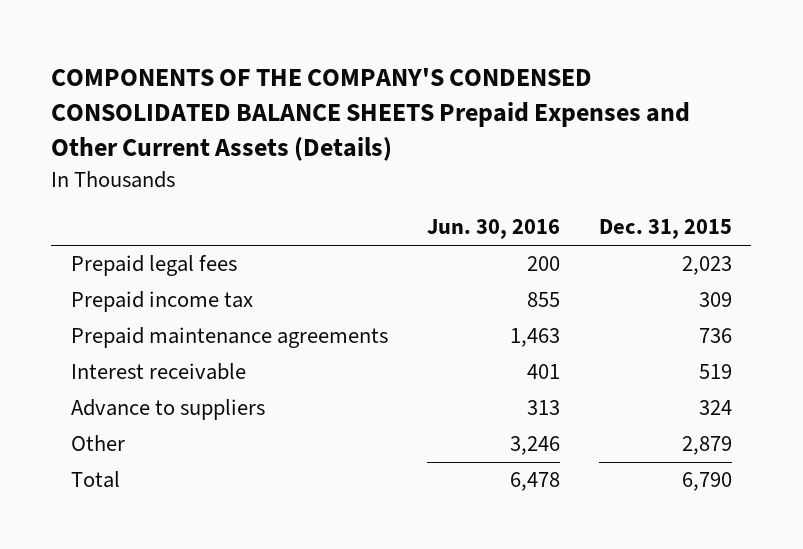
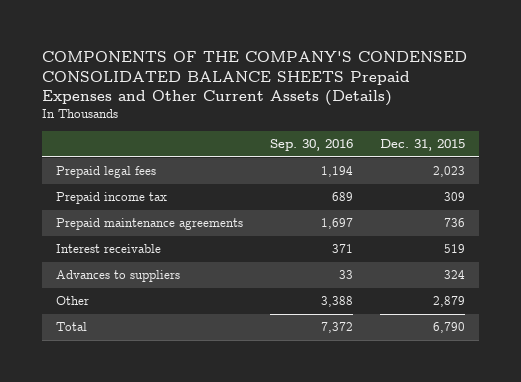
[426,219,560,240] Jun. 30, 2016 -> none
none -> [270,139,354,152] Sep. 30, 2016
[70,399,265,421] Advance to suppliers -> [56,270,181,283] Advances to suppliers

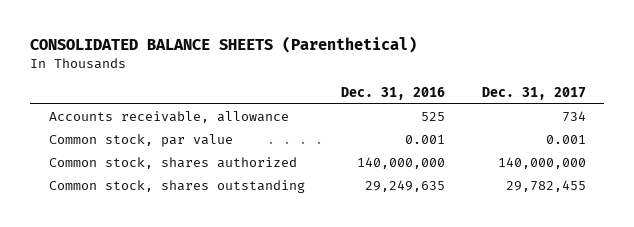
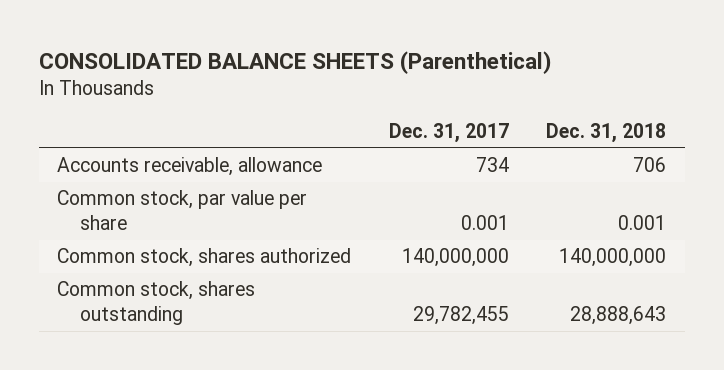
[341,86,446,100] Dec. 31, 2016 -> none
none -> [546,122,667,143] Dec. 31, 2018
[48,134,233,148] Common stock, par value -> [57,190,308,231] Common stock, par value per share

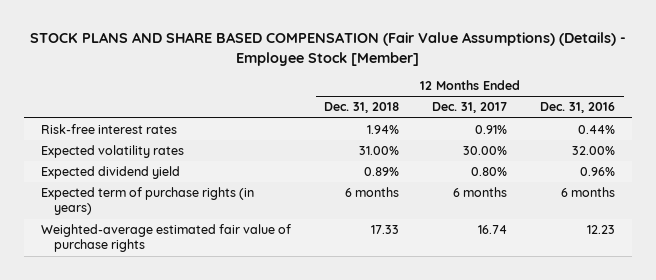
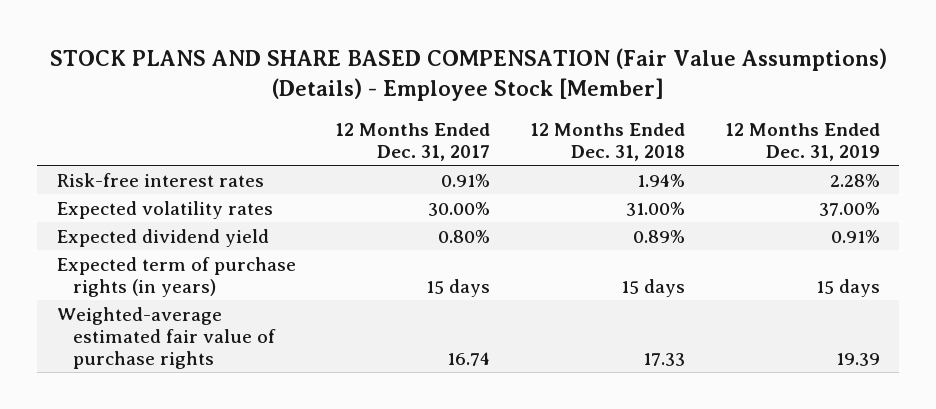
[540,102,616,114] Dec. 31, 2016 -> none
none -> [724,122,880,161] 12 Months Ended Dec. 31, 2019
[344,187,399,198] 6 months -> [620,278,685,297] 15 days
[453,187,508,198] 6 months -> [426,278,491,297] 15 days

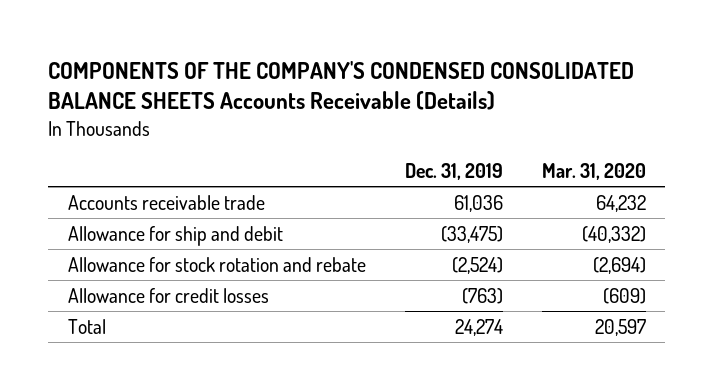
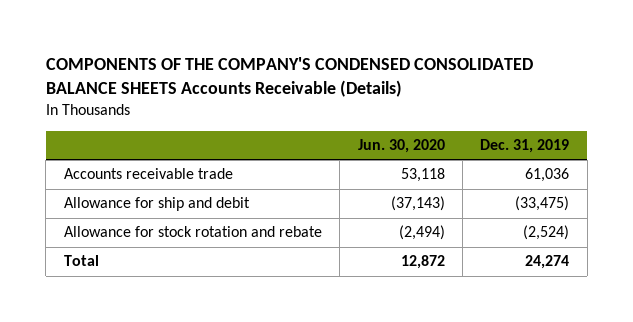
[541,162,646,180] Mar. 31, 2020 -> none
none -> [357,139,445,154] Jun. 30, 2020
[67,287,269,303] Allowance for credit losses -> none

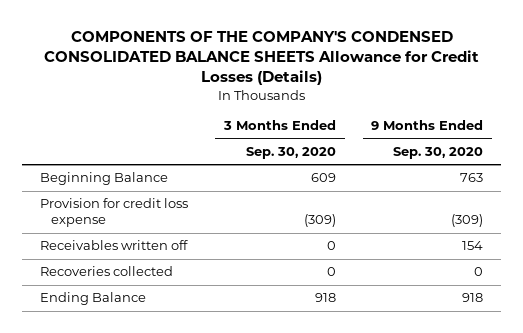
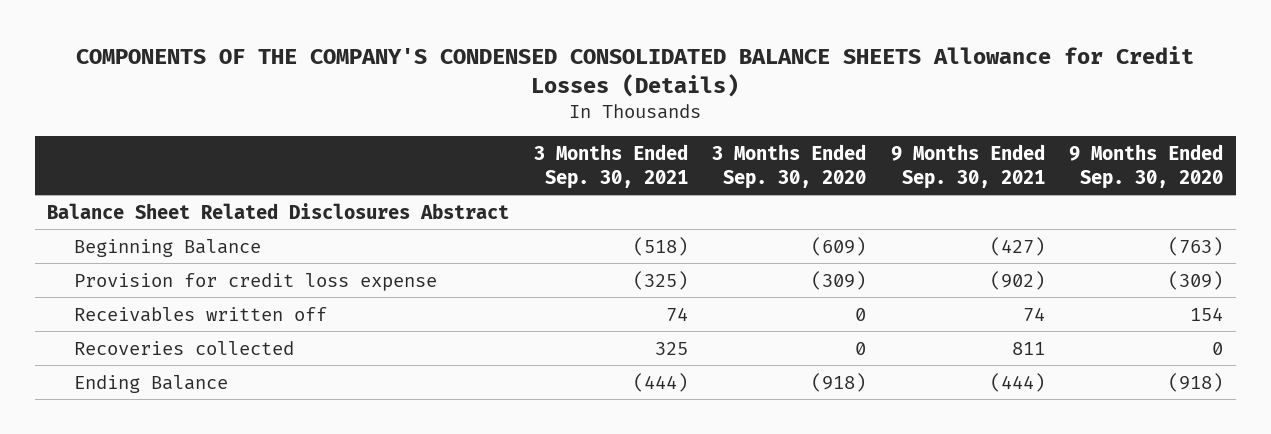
none -> [533,143,688,189] 3 Months Ended Sep. 30, 2021
none -> [890,143,1045,189] 9 Months Ended Sep. 30, 2021
none -> [47,202,510,219] Balance Sheet Related Disclosures Abstract
[310,173,336,183] 609 -> [811,236,867,256] (609)
[460,173,484,183] 763 -> [1168,236,1224,256] (763)
[314,293,336,303] 918 -> [811,372,867,392] (918)
[462,293,484,303] 918 -> [1168,372,1224,392] (918)

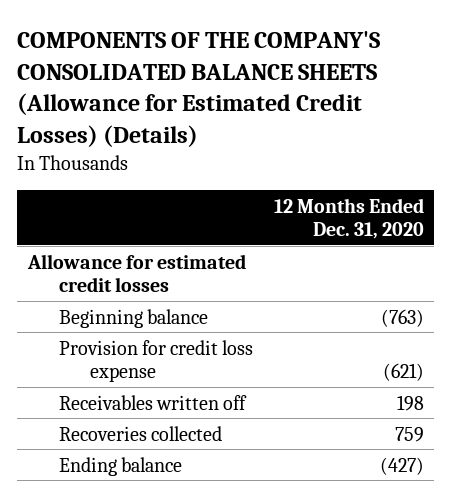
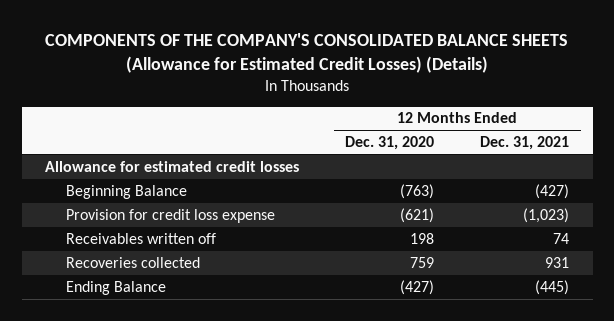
none -> [480,136,570,151] Dec. 31, 2021
[58,308,208,328] Beginning balance -> [65,184,187,199] Beginning Balance
[58,456,182,476] Ending balance -> [65,280,166,295] Ending Balance

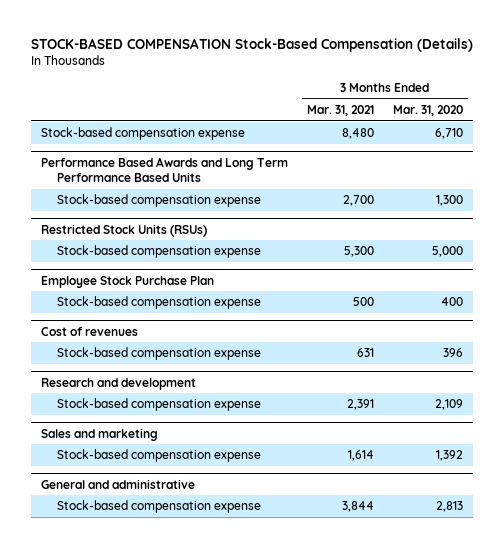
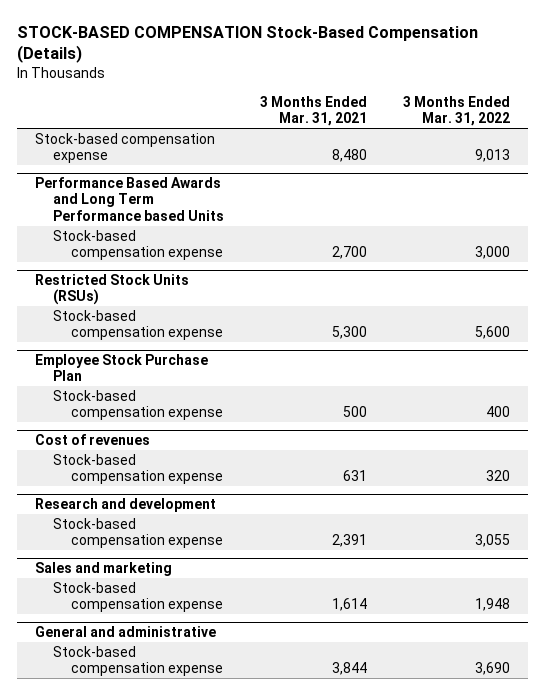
[393,104,464,116] Mar. 31, 2020 -> none
none -> [402,95,510,126] 3 Months Ended Mar. 31, 2022
[40,156,288,183] Performance Based Awards and Long Term Performance Based Units -> [34,177,224,221] Performance Based Awards and Long Term Performance based Units

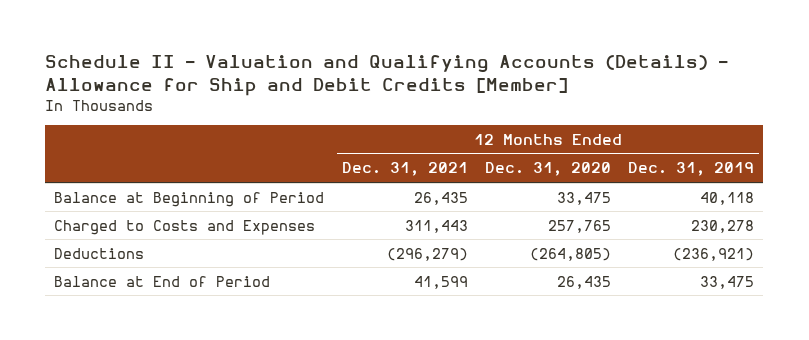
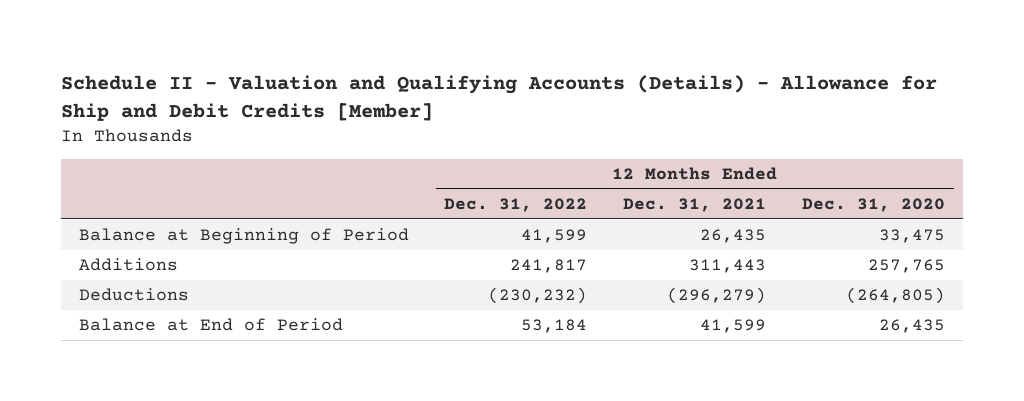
[628,162,755,177] Dec. 31, 2019 -> none
none -> [444,198,588,213] Dec. 31, 2022
[54,219,316,235] Charged to Costs and Expenses -> [78,258,178,272] Additions

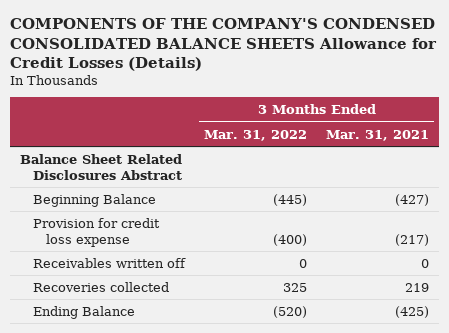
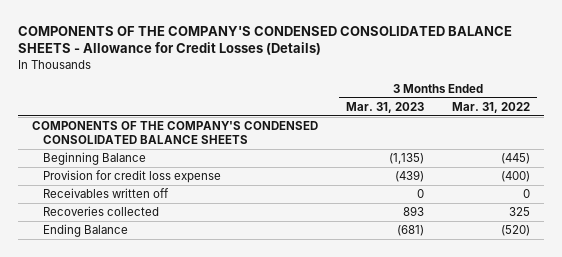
[10,18,438,72] COMPONENTS OF THE COMPANY'S CONDENSED CONSOLIDATED BALANCE SHEETS Allowance for Credit Losses (Details) -> [18,25,513,56] COMPONENTS OF THE COMPANY'S CONDENSED CONSOLIDATED BALANCE SHEETS - Allowance for Credit Losses (Details)
[326,129,430,141] Mar. 31, 2021 -> none
none -> [346,101,425,113] Mar. 31, 2023
[19,153,182,180] Balance Sheet Related Disclosures Abstract -> [32,120,319,145] COMPONENTS OF THE COMPANY'S CONDENSED CONSOLIDATED BALANCE SHEETS

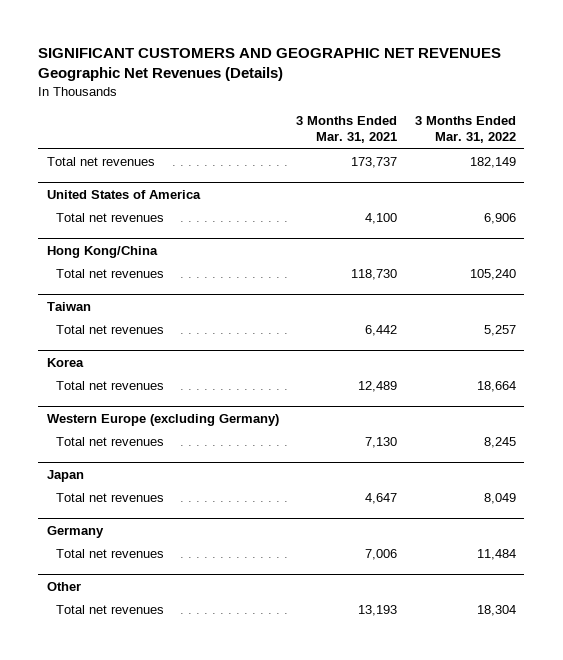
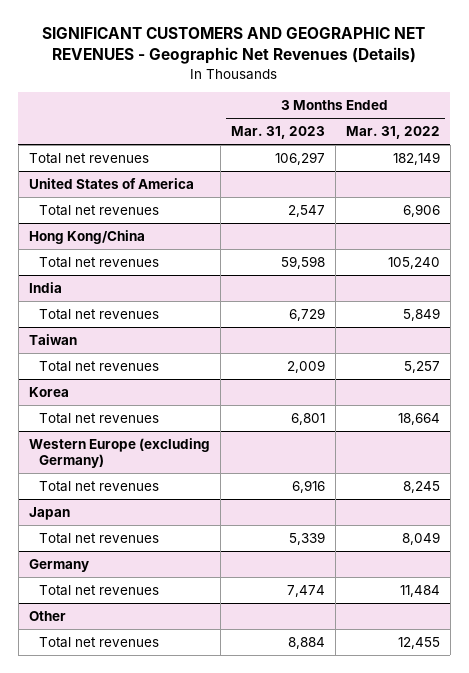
[38,48,502,82] SIGNIFICANT CUSTOMERS AND GEOGRAPHIC NET REVENUES Geographic Net Revenues (Details) -> [42,27,426,65] SIGNIFICANT CUSTOMERS AND GEOGRAPHIC NET REVENUES - Geographic Net Revenues (Details)
[296,115,398,144] 3 Months Ended Mar. 31, 2021 -> none
none -> [230,126,325,140] Mar. 31, 2023
none -> [28,281,62,293] India
none -> [39,308,160,320] Total net revenues
[476,605,516,617] 18,304 -> [397,636,440,649] 12,455

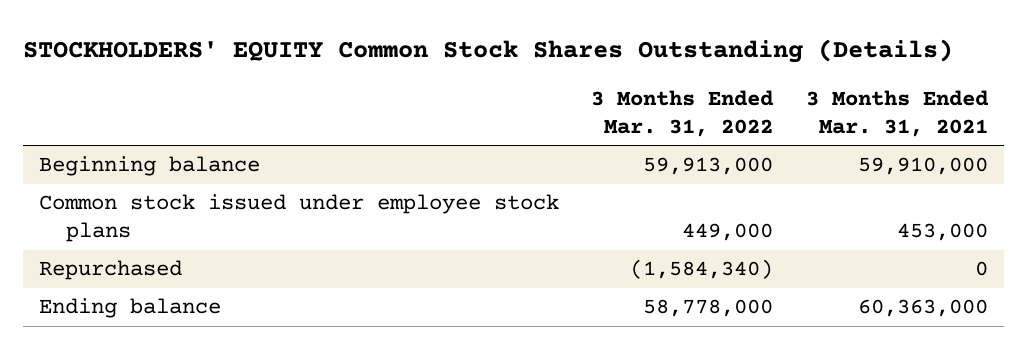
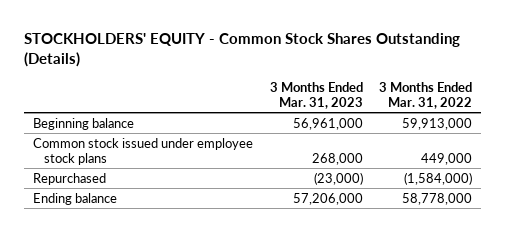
[22,39,953,64] STOCKHOLDERS' EQUITY Common Stock Shares Outstanding (Details) -> [24,33,461,68] STOCKHOLDERS' EQUITY - Common Stock Shares Outstanding (Details)
[805,90,989,138] 3 Months Ended Mar. 31, 2021 -> none
none -> [269,82,363,109] 3 Months Ended Mar. 31, 2023
[630,259,774,280] (1,584,340) -> [404,171,473,185] (1,584,000)

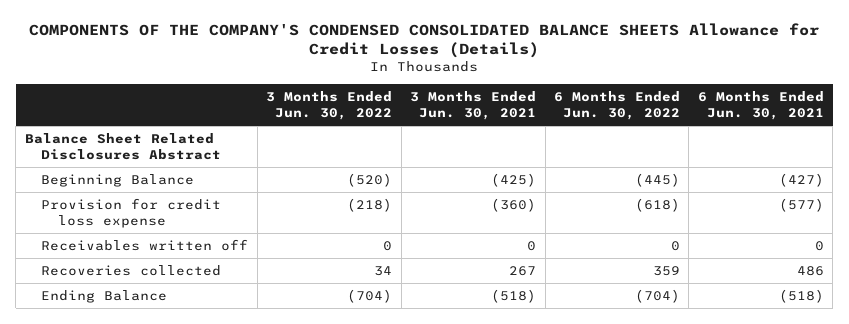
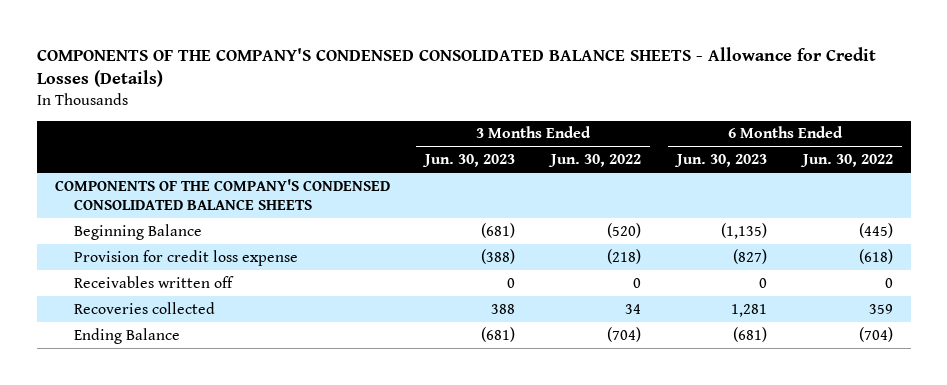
[29,23,820,59] COMPONENTS OF THE COMPANY'S CONDENSED CONSOLIDATED BALANCE SHEETS Allowance for Credit Losses (Details) -> [36,46,876,88] COMPONENTS OF THE COMPANY'S CONDENSED CONSOLIDATED BALANCE SHEETS - Allowance for Credit Losses (Details)
[410,90,537,120] 3 Months Ended Jun. 30, 2021 -> none
[697,90,824,120] 6 Months Ended Jun. 30, 2021 -> none
none -> [422,153,516,167] Jun. 30, 2023
none -> [673,153,767,167] Jun. 30, 2023
[24,133,222,161] Balance Sheet Related Disclosures Abstract -> [54,178,390,210] COMPONENTS OF THE COMPANY'S CONDENSED CONSOLIDATED BALANCE SHEETS

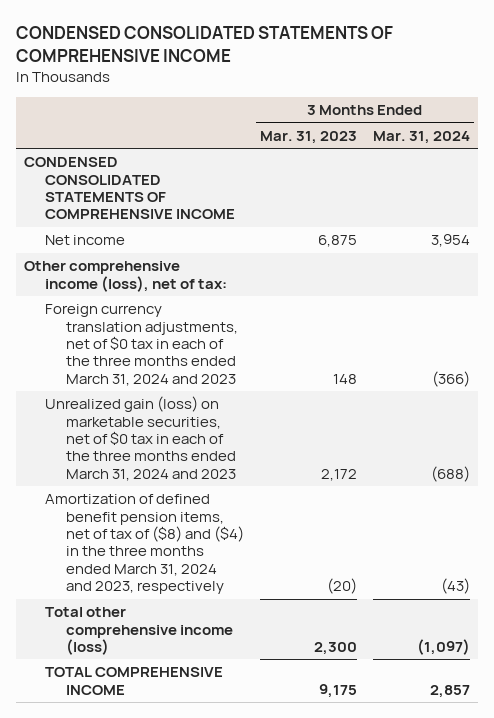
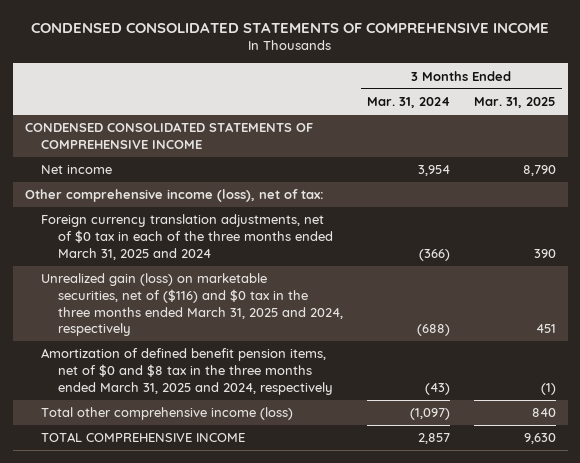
[259,130,357,144] Mar. 31, 2023 -> none
none -> [473,96,556,108] Mar. 31, 2025
[44,304,238,386] Foreign currency translation adjustments, net of $0 tax in each of the three months ended March 31, 2024 and 2023 -> [41,214,334,260] Foreign currency translation adjustments, net of $0 tax in each of the three months ended March 31, 2025 and 2024
[44,396,236,481] Unrealized gain (loss) on marketable securities, net of $0 tax in each of the three months ended March 31, 2024 and 2023 -> [41,273,344,337] Unrealized gain (loss) on marketable securities, net of ($116) and $0 tax in the three months ended March 31, 2025 and 2024, respectively
[44,494,244,595] Amortization of defined benefit pension items, net of tax of ($8) and ($4) in the three months ended March 31, 2024 and 2023, respectively -> [41,348,334,395] Amortization of defined benefit pension items, net of $0 and $8 tax in the three months ended March 31, 2025 and 2024, respectively

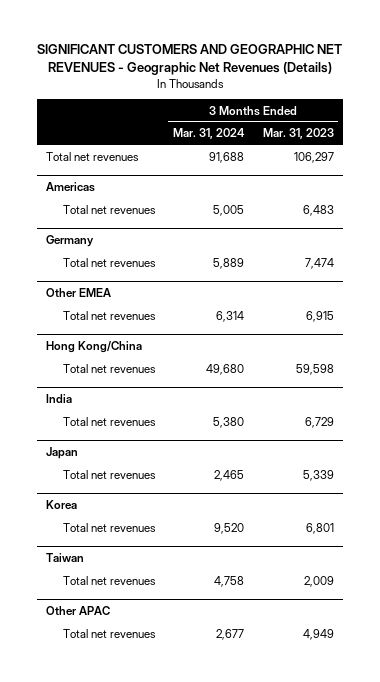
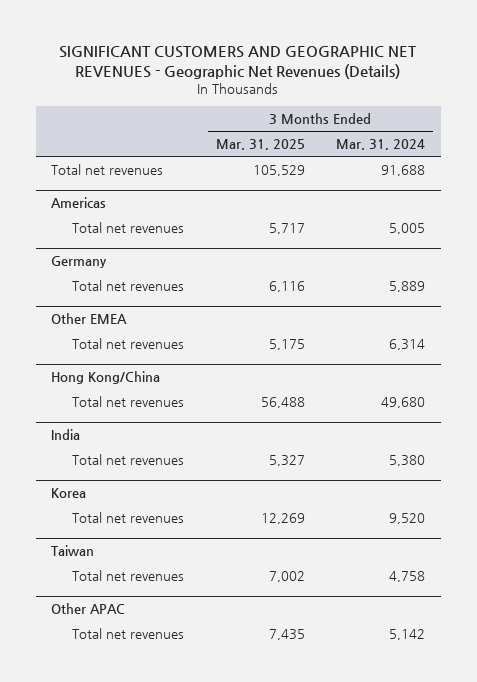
[262,128,334,140] Mar. 31, 2023 -> none
none -> [215,139,305,151] Mar. 31, 2025
[46,446,79,459] Japan -> none
[62,469,156,479] Total net revenues -> none
[216,628,245,640] 2,677 -> [389,628,426,640] 5,142

